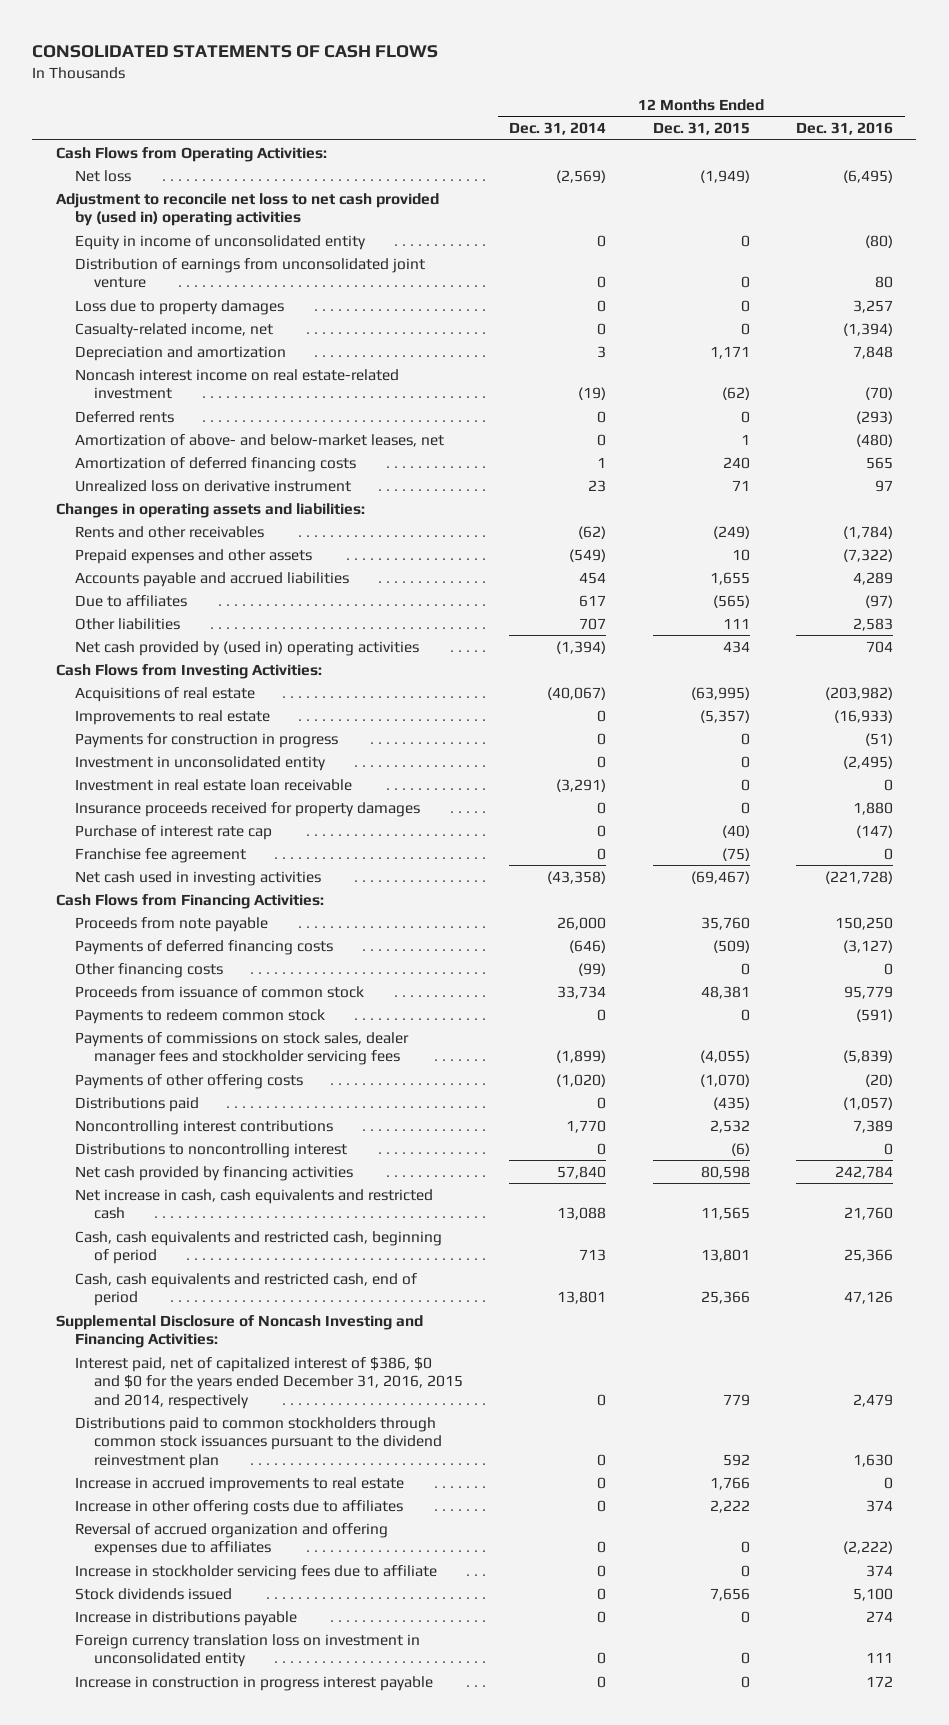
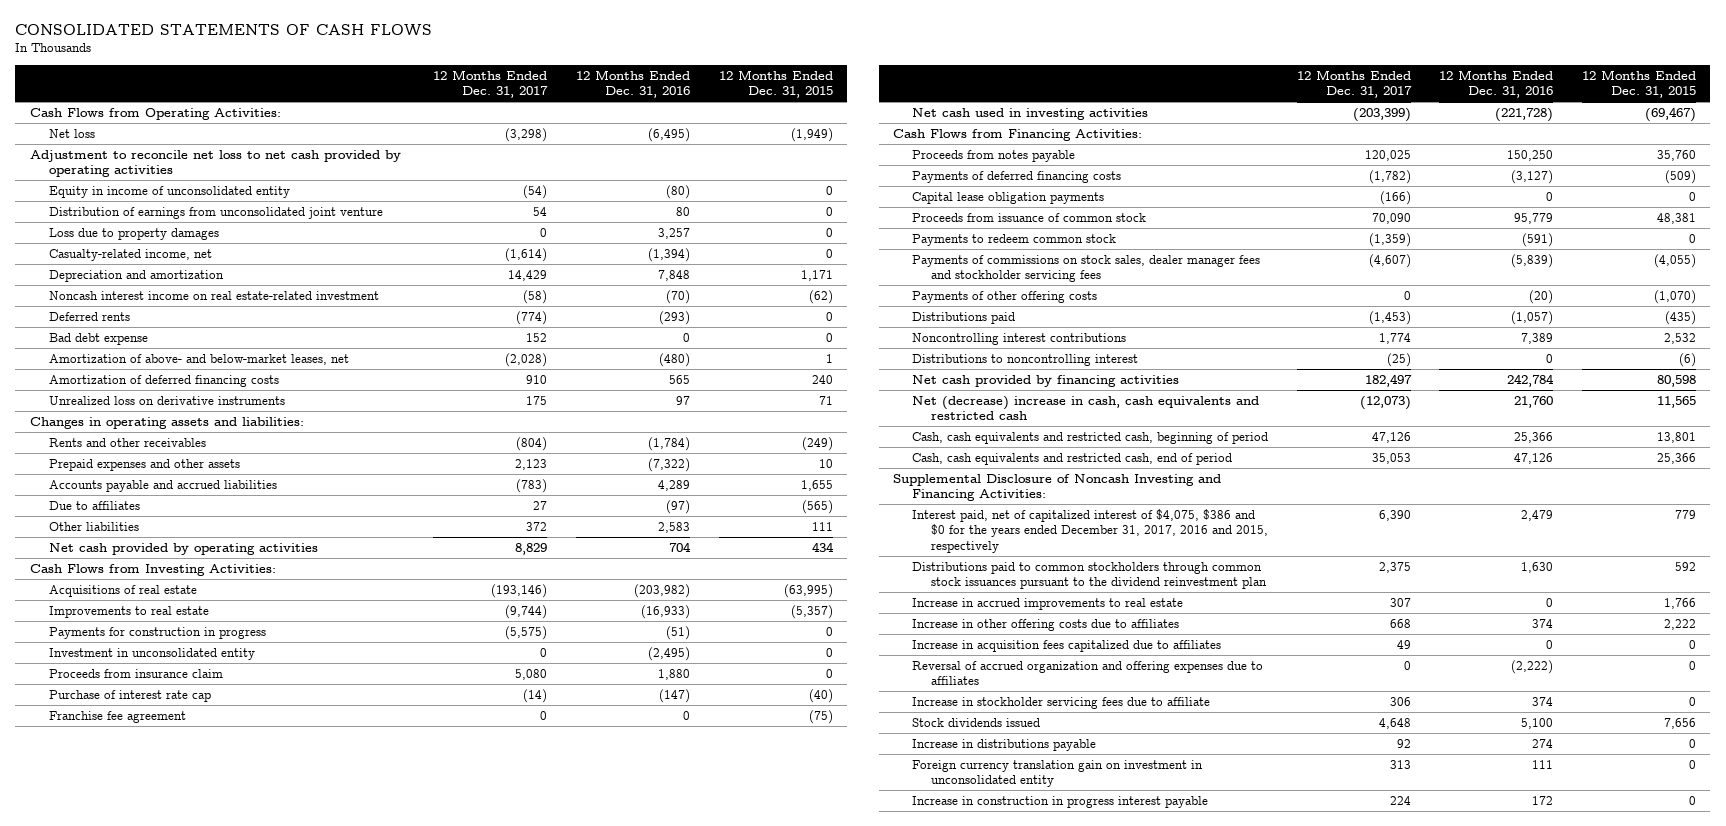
[509,122,607,136] Dec. 31, 2014 -> none
none -> [433,69,549,99] 12 Months Ended Dec. 31, 2017
[55,192,439,227] Adjustment to reconcile net loss to net cash provided by (used in) operating activities -> [29,149,401,178] Adjustment to reconcile net loss to net cash provided by operating activities
none -> [48,332,148,345] Bad debt expense
[74,479,351,492] Unrealized loss on derivative instrument -> [48,395,285,405] Unrealized loss on derivative instruments
[74,640,419,656] Net cash provided by (used in) operating activities -> [48,542,318,555] Net cash provided by operating activities
[74,778,352,791] Investment in real estate loan receivable -> none
[74,801,420,817] Insurance proceeds received for property damages -> [48,668,223,678] Proceeds from insurance claim
[74,916,268,932] Proceeds from note payable -> [912,149,1076,162] Proceeds from notes payable
[74,962,223,978] Other financing costs -> none
none -> [912,191,1105,204] Capital lease obligation payments
[74,1188,433,1220] Net increase in cash, cash equivalents and restricted cash -> [912,395,1260,421] Net (decrease) increase in cash, cash equivalents and restricted cash
[74,1356,463,1409] Interest paid, net of capitalized interest of $386, $0 and $0 for the years ended December 31, 2016, 2015 and 2014, respectively -> [912,508,1269,553] Interest paid, net of capitalized interest of $4,075, $386 and $0 for the years ended December 31, 2017, 2016 and 2015, respectively
none -> [912,639,1222,652] Increase in acquisition fees capitalized due to affiliates
[74,1633,420,1668] Foreign currency translation loss on investment in unconsolidated entity -> [912,759,1204,788] Foreign currency translation gain on investment in unconsolidated entity

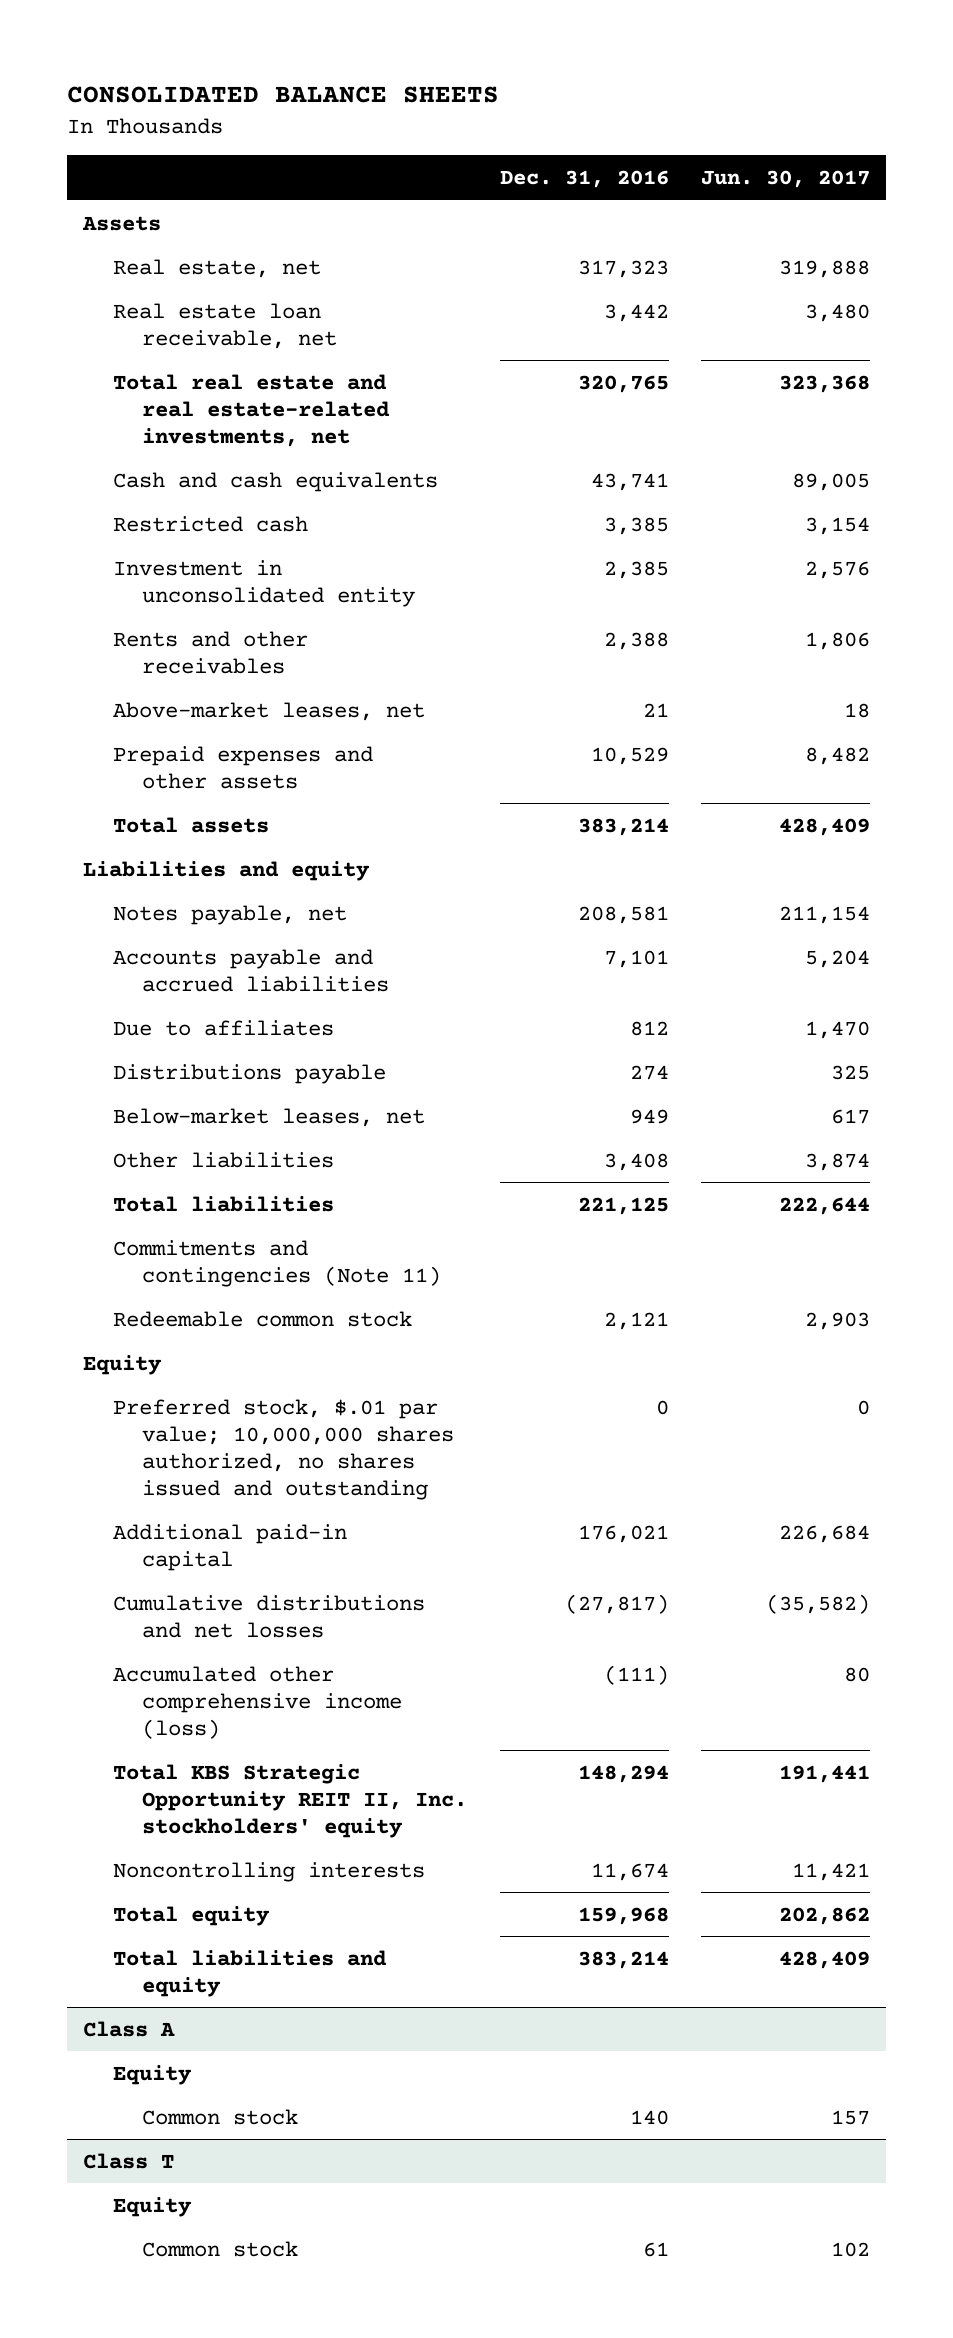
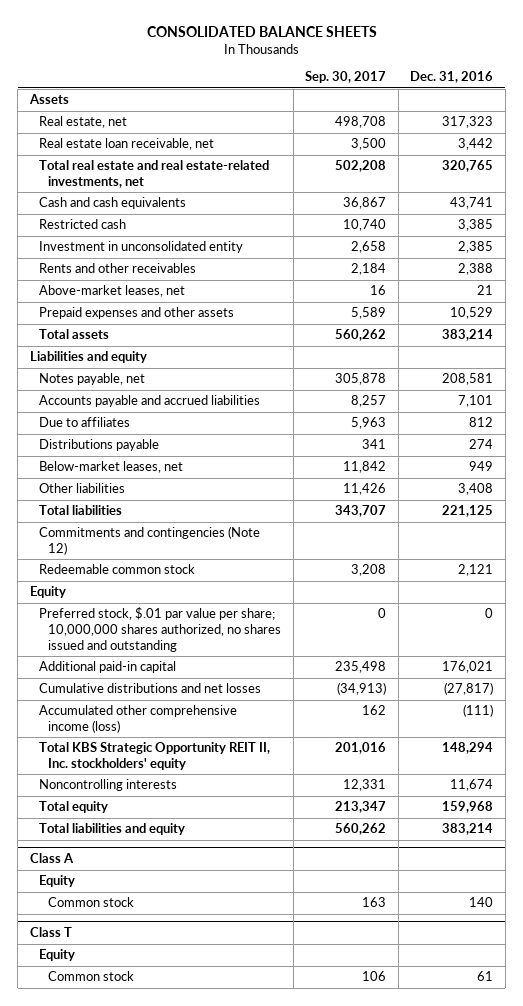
[700,170,870,189] Jun. 30, 2017 -> none
none -> [305,71,387,84] Sep. 30, 2017
[112,1239,442,1287] Commitments and contingencies (Note 11) -> [39,526,261,556] Commitments and contingencies (Note 12)
[112,1398,455,1500] Preferred stock, $.01 par value; 10,000,000 shares authorized, no shares issued and outstanding -> [39,607,282,652] Preferred stock, $.01 par value per share; 10,000,000 shares authorized, no shares issued and outstanding

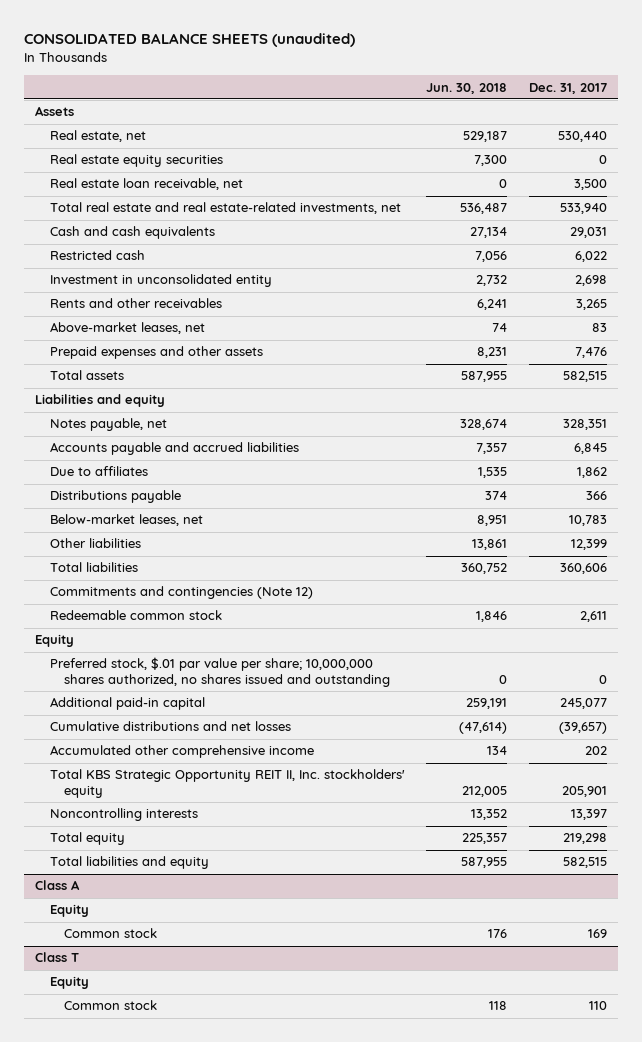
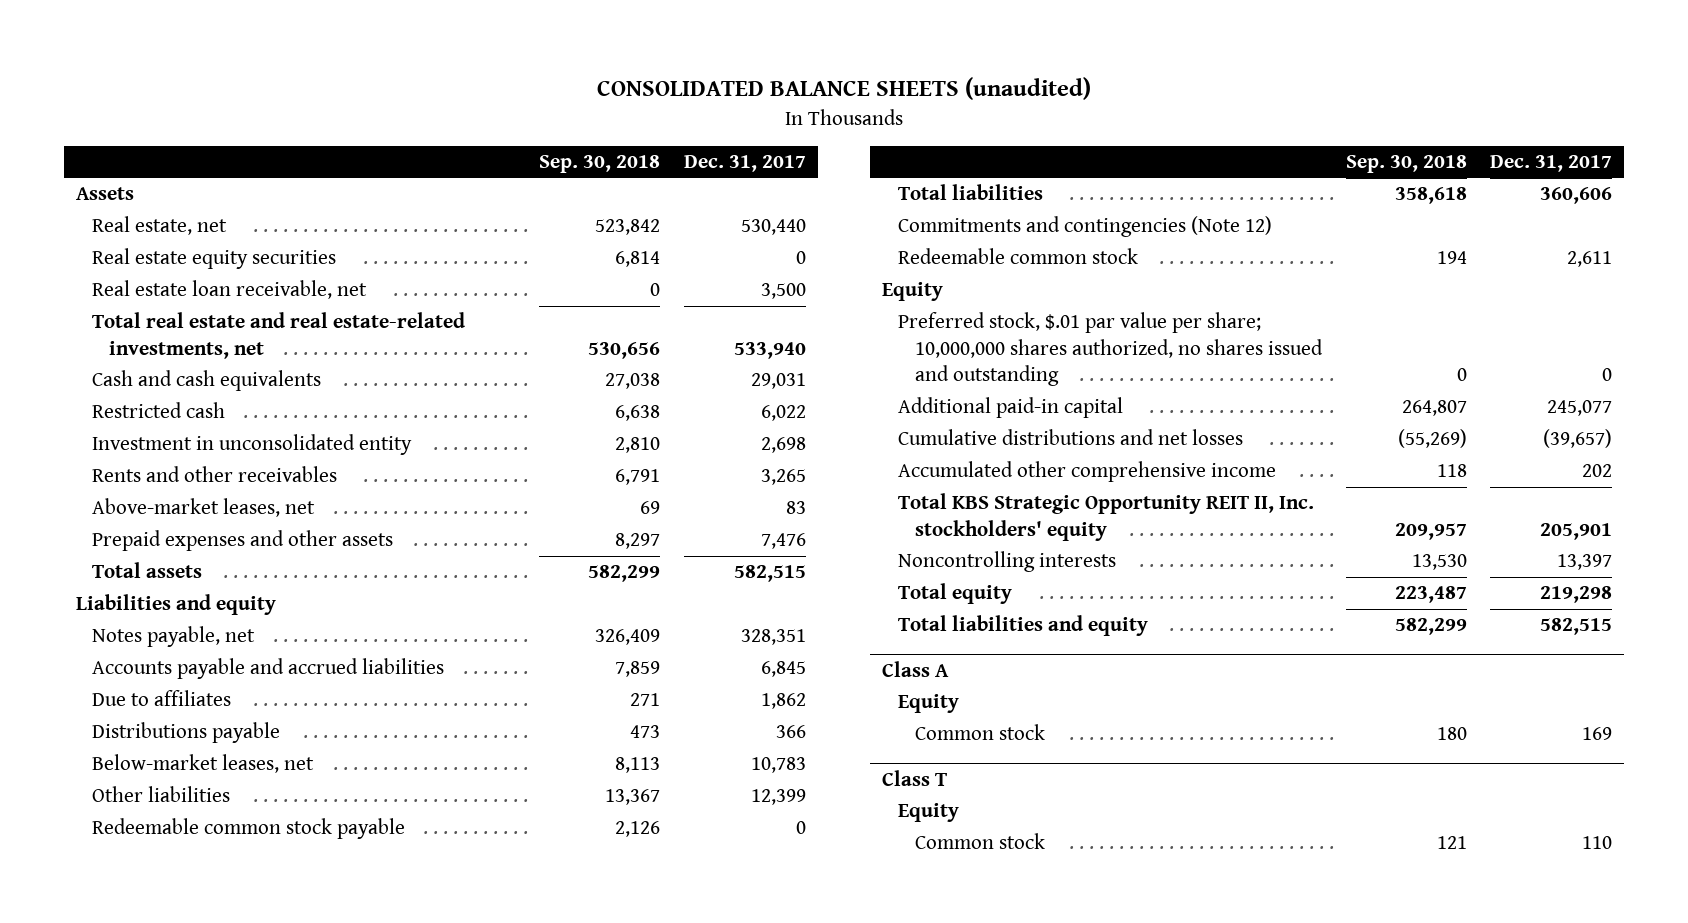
[426,82,508,94] Jun. 30, 2018 -> none
none -> [539,154,661,173] Sep. 30, 2018
none -> [92,818,406,840] Redeemable common stock payable

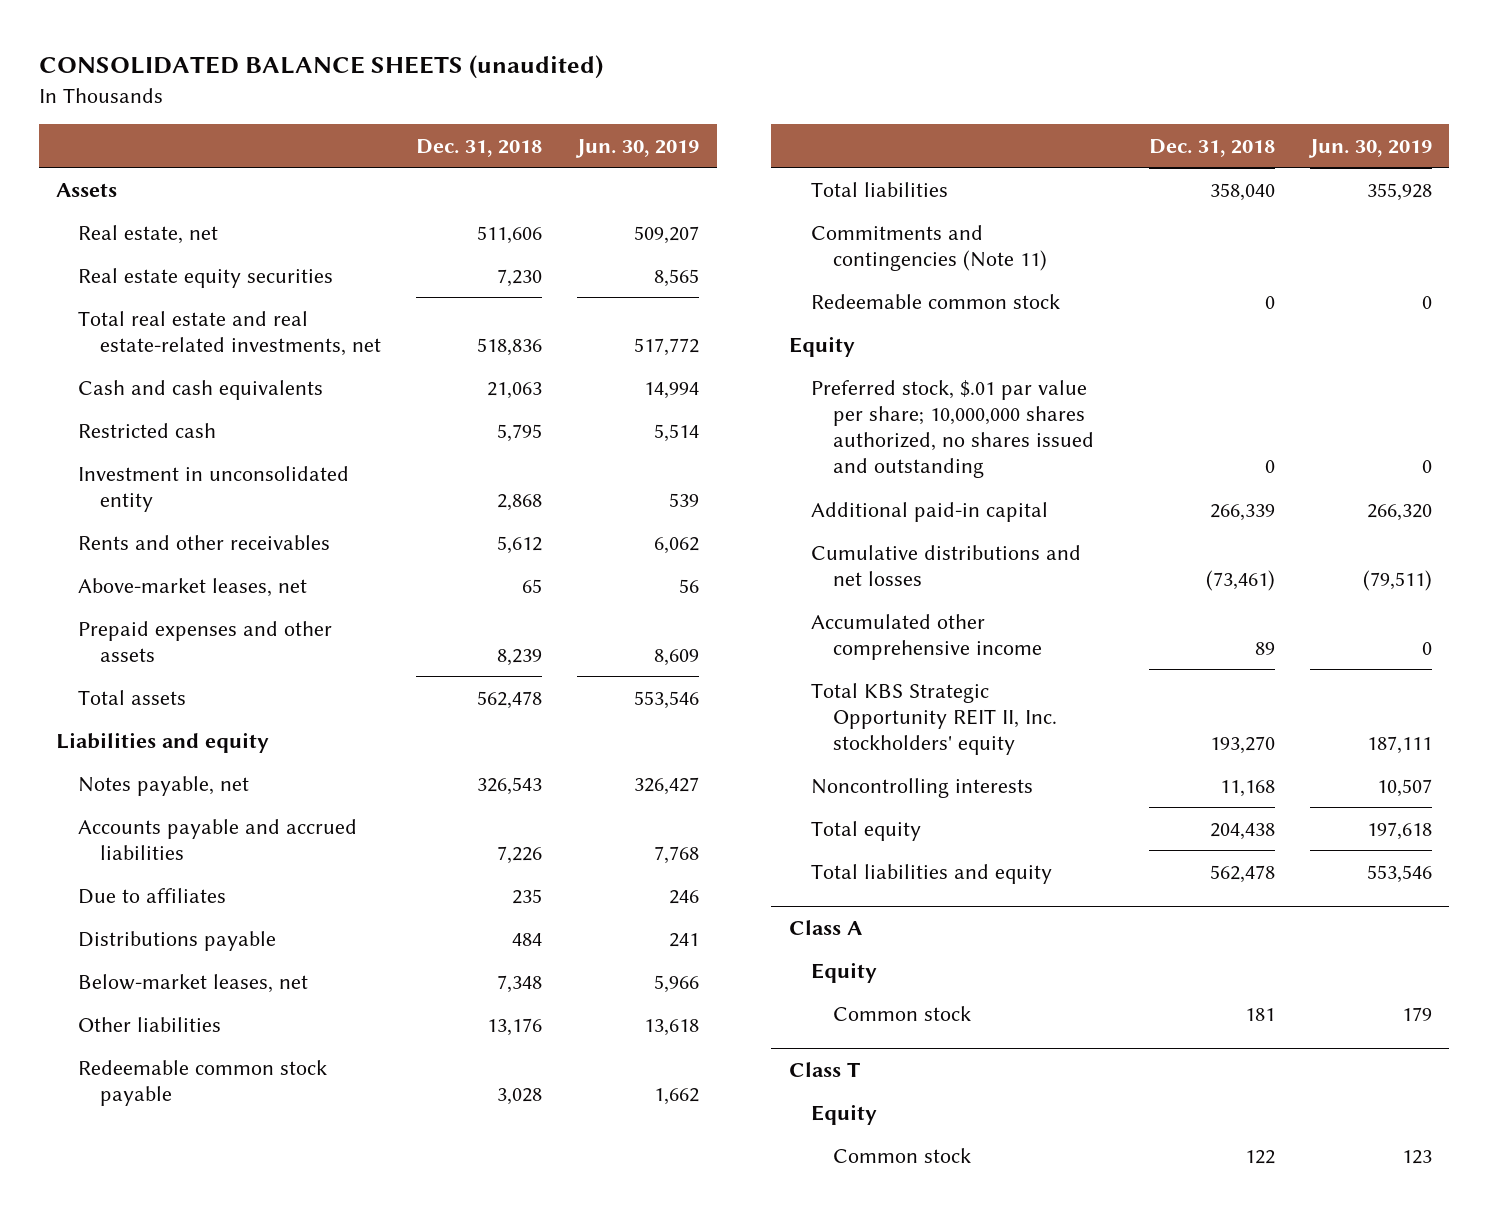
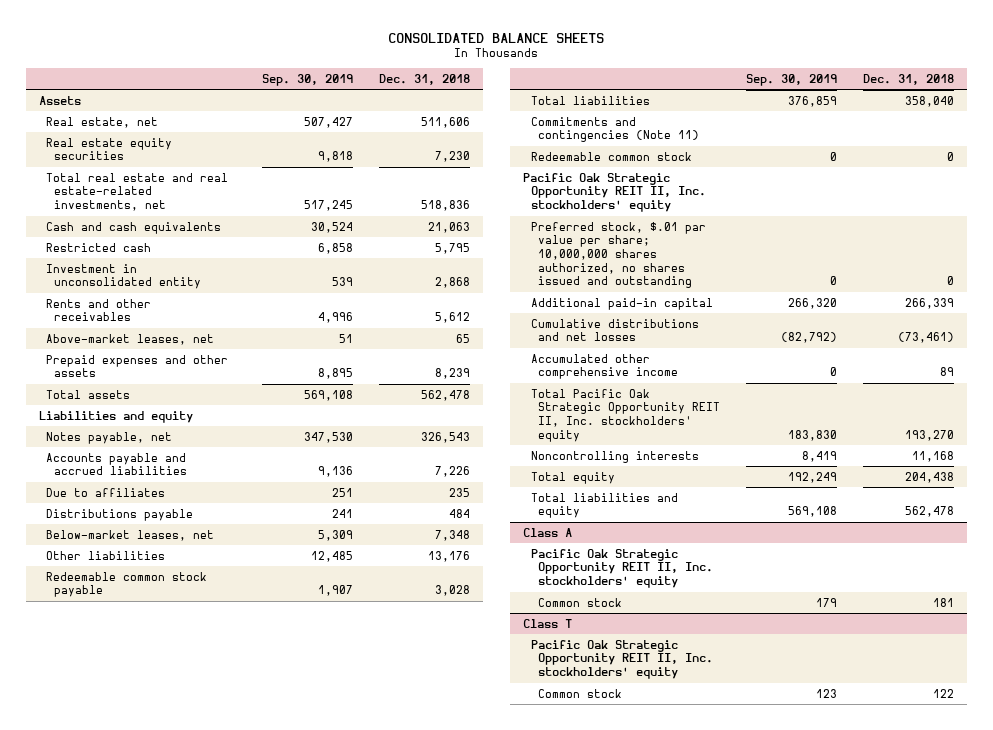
[38,54,603,79] CONSOLIDATED BALANCE SHEETS (unaudited) -> [388,32,605,43] CONSOLIDATED BALANCE SHEETS
[575,139,700,159] Jun. 30, 2019 -> none
none -> [261,73,353,86] Sep. 30, 2019
[788,335,855,357] Equity -> [522,172,706,213] Pacific Oak Strategic Opportunity REIT II, Inc. stockholders' equity
[810,682,1057,756] Total KBS Strategic Opportunity REIT II, Inc. stockholders' equity -> [530,388,721,442] Total Pacific Oak Strategic Opportunity REIT II, Inc. stockholders' equity
[810,961,877,983] Equity -> [530,548,714,589] Pacific Oak Strategic Opportunity REIT II, Inc. stockholders' equity
[810,1103,877,1125] Equity -> [530,639,714,680] Pacific Oak Strategic Opportunity REIT II, Inc. stockholders' equity

